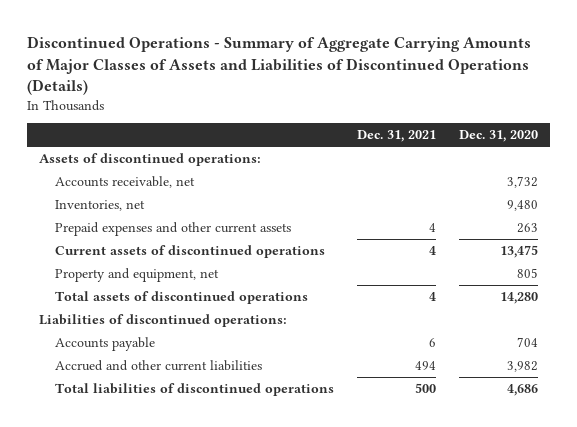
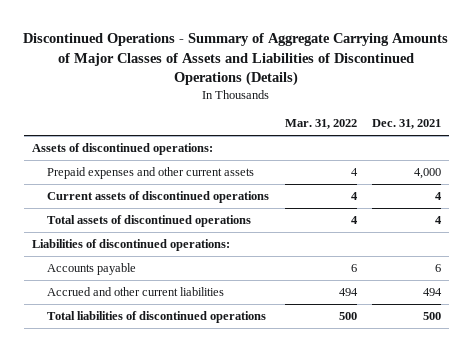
[459,130,539,143] Dec. 31, 2020 -> none
none -> [284,119,357,130] Mar. 31, 2022
[54,175,195,188] Accounts receivable, net -> none
[54,199,145,211] Inventories, net -> none
[428,222,436,232] 4 -> [414,168,442,180] 4,000
[54,267,219,282] Property and equipment, net -> none

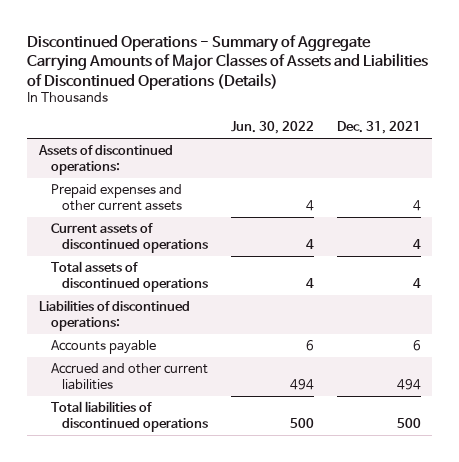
[284,119,357,130] Mar. 31, 2022 -> none
none -> [230,120,314,134] Jun. 30, 2022
[414,168,442,180] 4,000 -> [412,199,421,211] 4

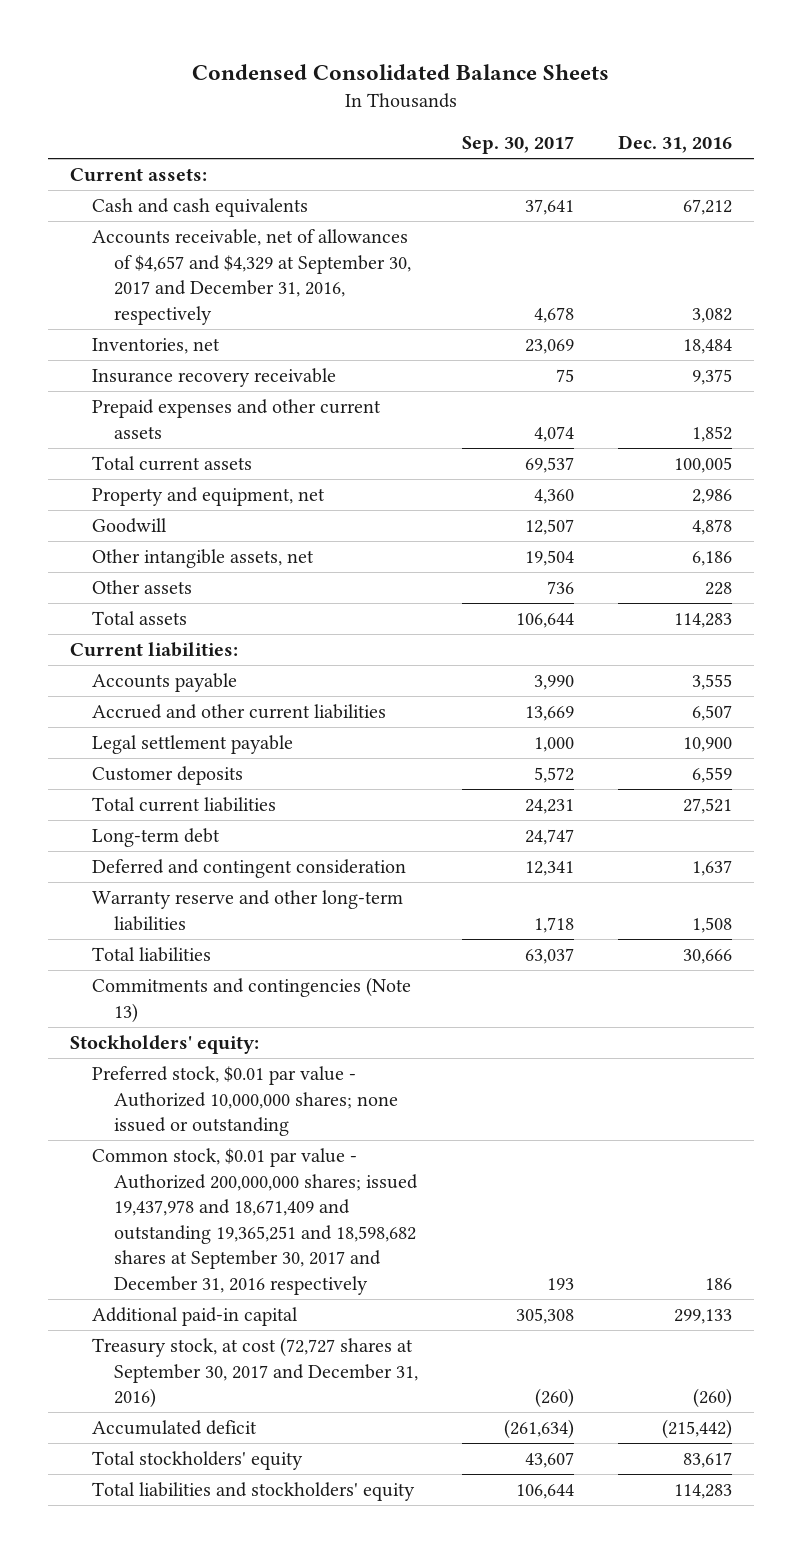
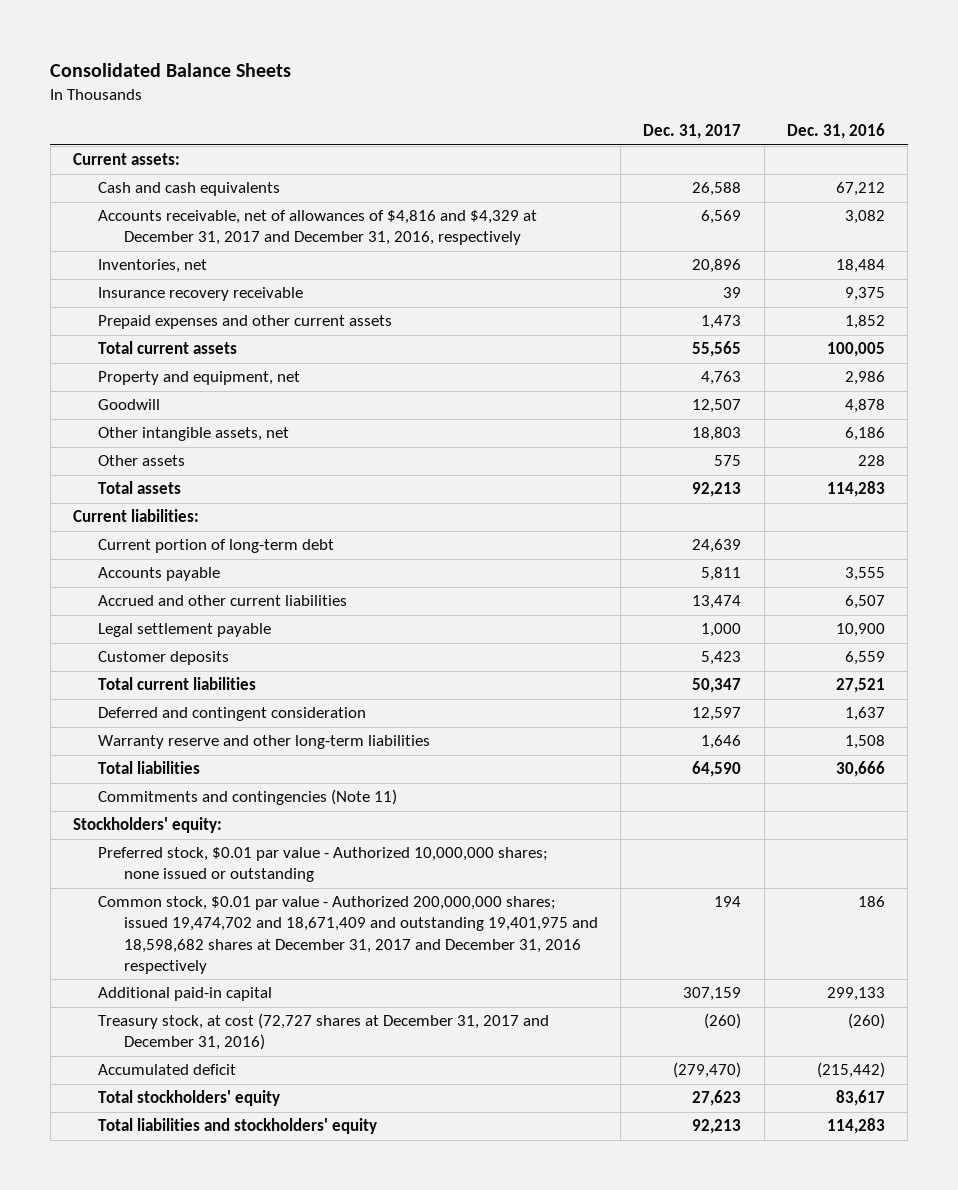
[192,63,610,80] Condensed Consolidated Balance Sheets -> [50,62,292,77] Consolidated Balance Sheets
[462,136,575,155] Sep. 30, 2017 -> none
none -> [643,124,742,140] Dec. 31, 2017
[92,229,412,325] Accounts receivable, net of allowances of $4,657 and $4,329 at September 30, 2017 and December 31, 2016, respectively -> [98,210,538,246] Accounts receivable, net of allowances of $4,816 and $4,329 at December 31, 2017 and December 31, 2016, respectively
none -> [98,539,335,554] Current portion of long-term debt
[92,828,221,848] Long-term debt -> none
[92,977,412,1023] Commitments and contingencies (Note 13) -> [98,789,398,806] Commitments and contingencies (Note 11)
[92,1148,419,1295] Common stock, $0.01 par value - Authorized 200,000,000 shares; issued 19,437,978 and 18,671,409 and outstanding 19,365,251 and 18,598,682 shares at September 30, 2017 and December 31, 2016 respectively -> [98,896,598,974] Common stock, $0.01 par value - Authorized 200,000,000 shares; issued 19,474,702 and 18,671,409 and outstanding 19,401,975 and 18,598,682 shares at December 31, 2017 and December 31, 2016 respectively
[92,1337,419,1409] Treasury stock, at cost (72,727 shares at September 30, 2017 and December 31, 2016) -> [98,1013,550,1051] Treasury stock, at cost (72,727 shares at December 31, 2017 and December 31, 2016)

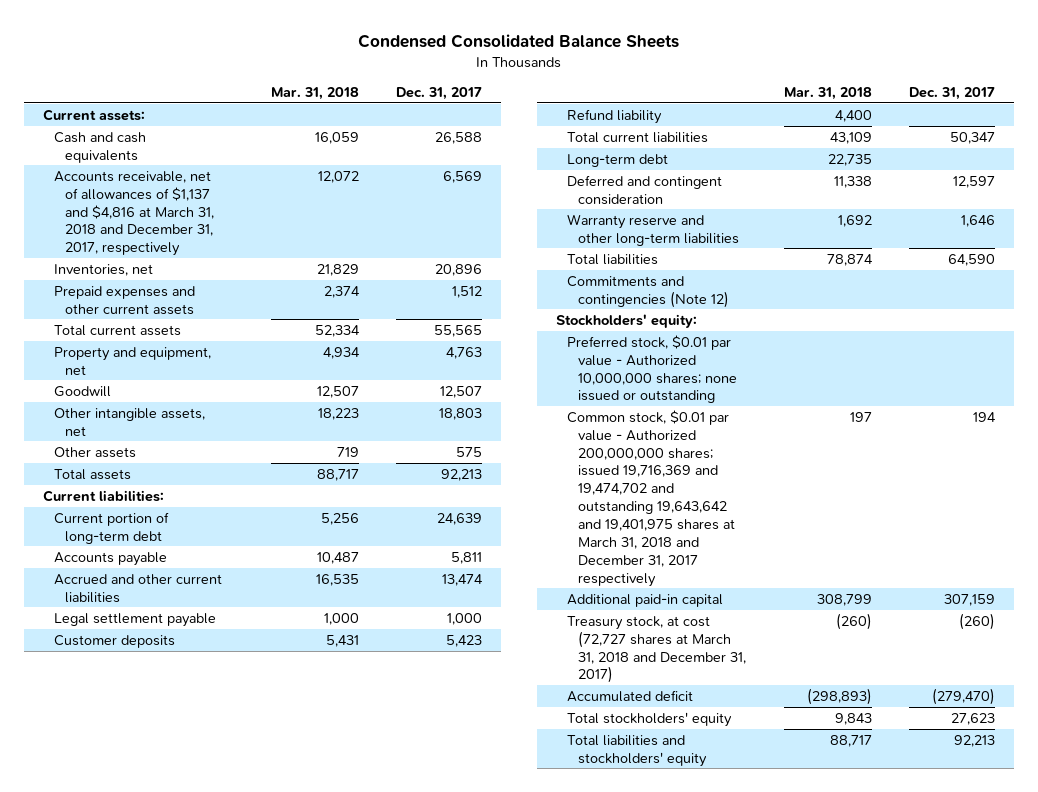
[50,62,292,77] Consolidated Balance Sheets -> [357,33,679,48] Condensed Consolidated Balance Sheets
[786,123,885,140] Dec. 31, 2016 -> none
none -> [270,87,359,101] Mar. 31, 2018
[98,210,538,246] Accounts receivable, net of allowances of $4,816 and $4,329 at December 31, 2017 and December 31, 2016, respectively -> [53,170,215,257] Accounts receivable, net of allowances of $1,137 and $4,816 at March 31, 2018 and December 31, 2017, respectively
[98,287,304,302] Insurance recovery receivable -> none
[701,315,742,330] 1,473 -> [451,285,482,298] 1,512
none -> [567,108,663,124] Refund liability
none -> [567,153,669,167] Long-term debt
[98,789,398,806] Commitments and contingencies (Note 11) -> [567,275,730,308] Commitments and contingencies (Note 12)
[98,896,598,974] Common stock, $0.01 par value - Authorized 200,000,000 shares; issued 19,474,702 and 18,671,409 and outstanding 19,401,975 and 18,598,682 shares at December 31, 2017 and December 31, 2016 respectively -> [567,409,736,587] Common stock, $0.01 par value - Authorized 200,000,000 shares; issued 19,716,369 and 19,474,702 and outstanding 19,643,642 and 19,401,975 shares at March 31, 2018 and December 31, 2017 respectively
[98,1013,550,1051] Treasury stock, at cost (72,727 shares at December 31, 2017 and December 31, 2016) -> [567,615,747,684] Treasury stock, at cost (72,727 shares at March 31, 2018 and December 31, 2017)

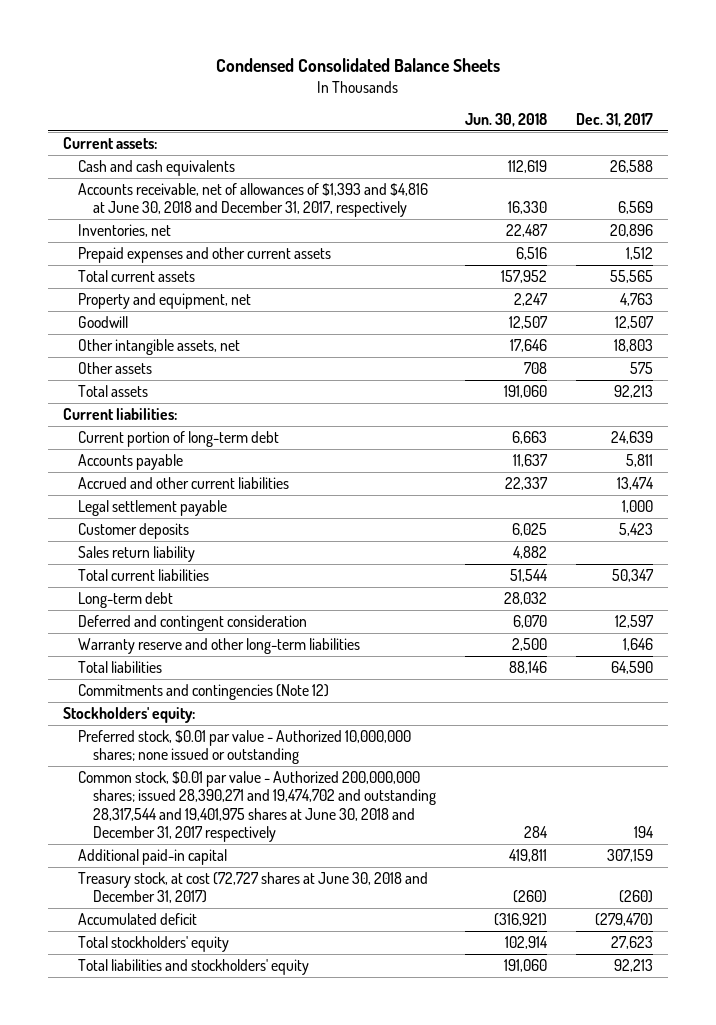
[270,87,359,101] Mar. 31, 2018 -> none
none -> [465,113,548,128] Jun. 30, 2018
[53,170,215,257] Accounts receivable, net of allowances of $1,137 and $4,816 at March 31, 2018 and December 31, 2017, respectively -> [77,183,428,218] Accounts receivable, net of allowances of $1,393 and $4,816 at June 30, 2018 and December 31, 2017, respectively
[567,108,663,124] Refund liability -> [77,546,195,563] Sales return liability
[567,409,736,587] Common stock, $0.01 par value - Authorized 200,000,000 shares; issued 19,716,369 and 19,474,702 and outstanding 19,643,642 and 19,401,975 shares at March 31, 2018 and December 31, 2017 respectively -> [77,771,437,843] Common stock, $0.01 par value - Authorized 200,000,000 shares; issued 28,390,271 and 19,474,702 and outstanding 28,317,544 and 19,401,975 shares at June 30, 2018 and December 31, 2017 respectively
[567,615,747,684] Treasury stock, at cost (72,727 shares at March 31, 2018 and December 31, 2017) -> [77,872,428,904] Treasury stock, at cost (72,727 shares at June 30, 2018 and December 31, 2017)

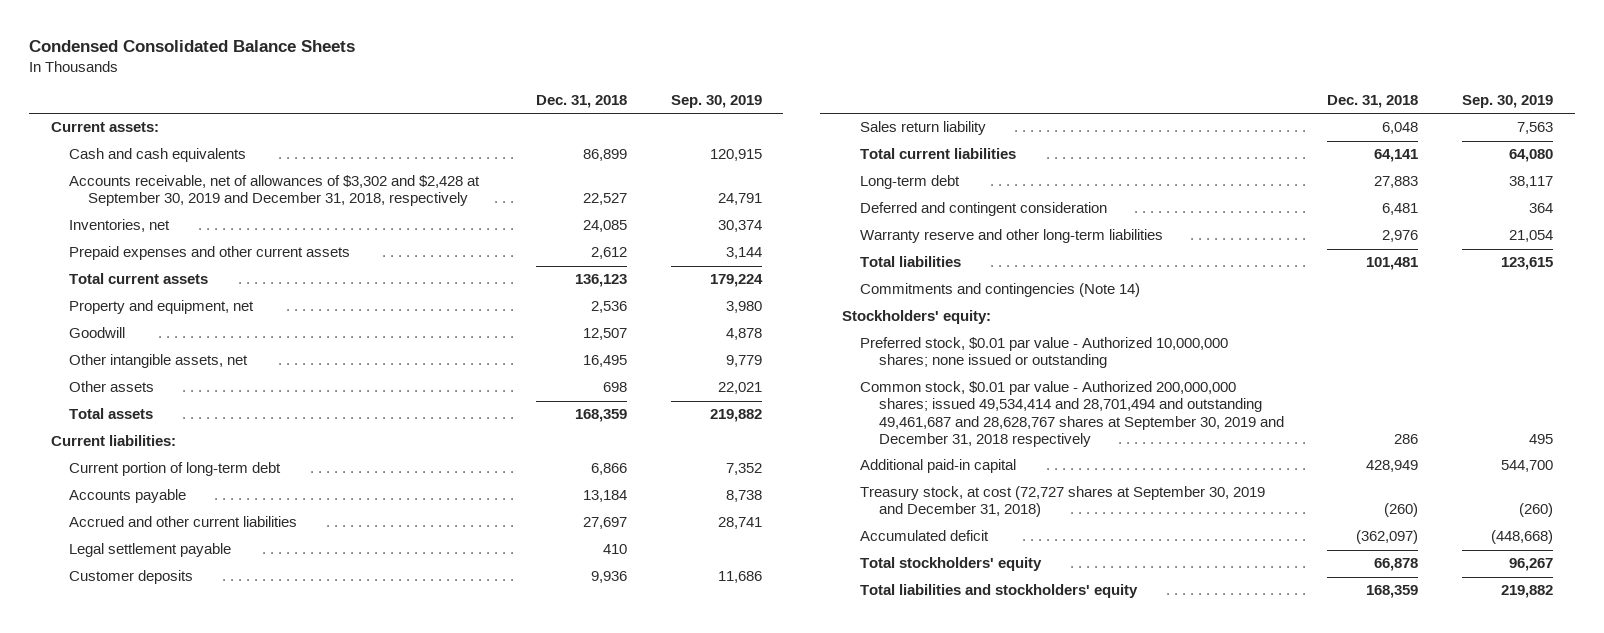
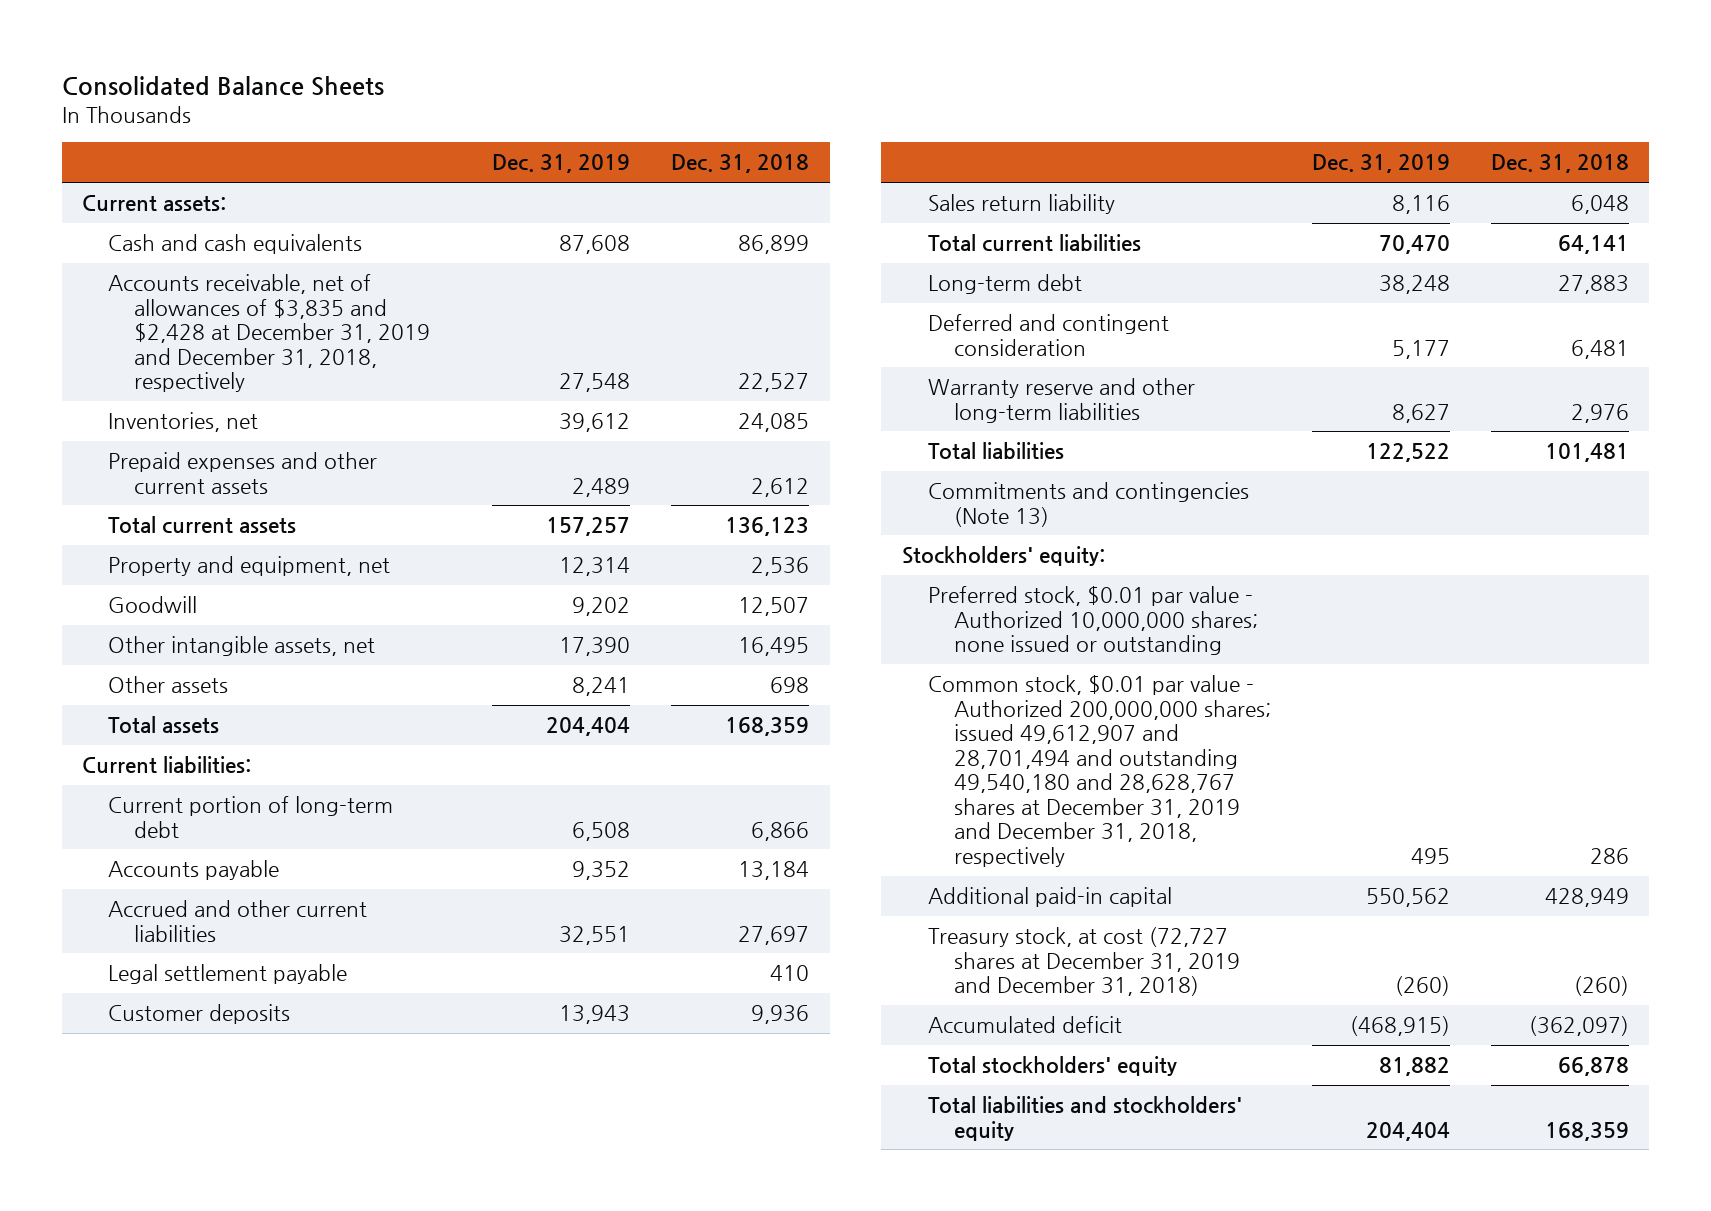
[28,39,355,52] Condensed Consolidated Balance Sheets -> [61,75,384,96] Consolidated Balance Sheets
[670,95,762,109] Sep. 30, 2019 -> none
none -> [492,154,631,174] Dec. 31, 2019
[69,175,481,207] Accounts receivable, net of allowances of $3,302 and $2,428 at September 30, 2019 and December 31, 2018, respectively -> [108,274,431,393] Accounts receivable, net of allowances of $3,835 and $2,428 at December 31, 2019 and December 31, 2018, respectively
[860,283,1141,298] Commitments and contingencies (Note 14) -> [927,482,1249,527] Commitments and contingencies (Note 13)
[860,381,1284,447] Common stock, $0.01 par value - Authorized 200,000,000 shares; issued 49,534,414 and 28,701,494 and outstanding 49,461,687 and 28,628,767 shares at September 30, 2019 and December 31, 2018 respectively -> [927,675,1271,867] Common stock, $0.01 par value - Authorized 200,000,000 shares; issued 49,612,907 and 28,701,494 and outstanding 49,540,180 and 28,628,767 shares at December 31, 2019 and December 31, 2018, respectively
[860,486,1266,518] Treasury stock, at cost (72,727 shares at September 30, 2019 and December 31, 2018) -> [927,927,1240,997] Treasury stock, at cost (72,727 shares at December 31, 2019 and December 31, 2018)

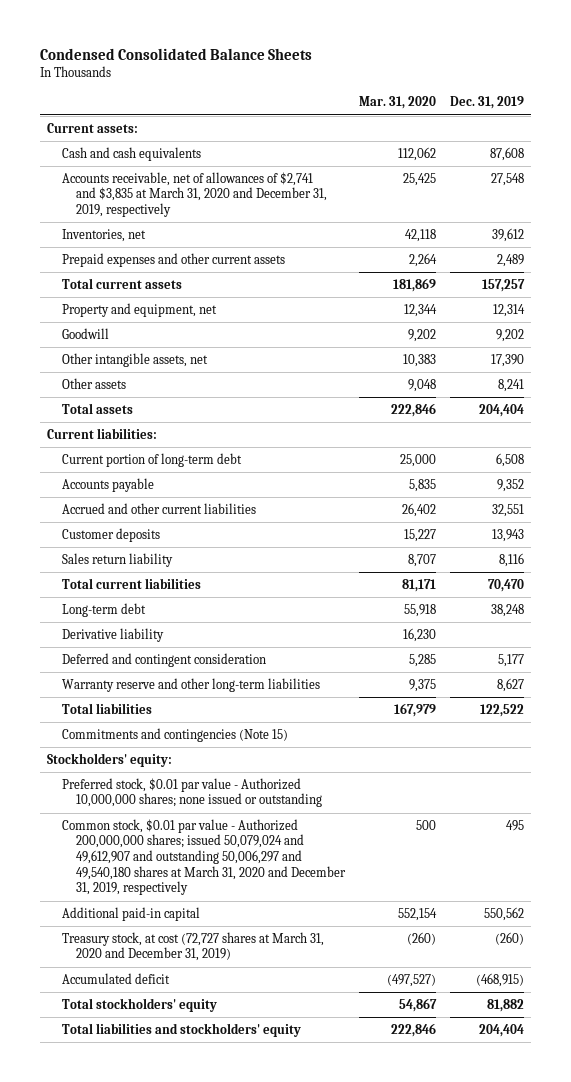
[61,75,384,96] Consolidated Balance Sheets -> [40,47,313,60] Condensed Consolidated Balance Sheets
[671,154,810,174] Dec. 31, 2018 -> none
none -> [358,96,436,110] Mar. 31, 2020
[108,274,431,393] Accounts receivable, net of allowances of $3,835 and $2,428 at December 31, 2019 and December 31, 2018, respectively -> [61,171,327,218] Accounts receivable, net of allowances of $2,741 and $3,835 at March 31, 2020 and December 31, 2019, respectively
[108,964,348,985] Legal settlement payable -> none
none -> [61,627,164,642] Derivative liability
[927,482,1249,527] Commitments and contingencies (Note 13) -> [61,727,288,742] Commitments and contingencies (Note 15)
[927,675,1271,867] Common stock, $0.01 par value - Authorized 200,000,000 shares; issued 49,612,907 and 28,701,494 and outstanding 49,540,180 and 28,628,767 shares at December 31, 2019 and December 31, 2018, respectively -> [61,818,346,896] Common stock, $0.01 par value - Authorized 200,000,000 shares; issued 50,079,024 and 49,612,907 and outstanding 50,006,297 and 49,540,180 shares at March 31, 2020 and December 31, 2019, respectively
[927,927,1240,997] Treasury stock, at cost (72,727 shares at December 31, 2019 and December 31, 2018) -> [61,931,324,962] Treasury stock, at cost (72,727 shares at March 31, 2020 and December 31, 2019)

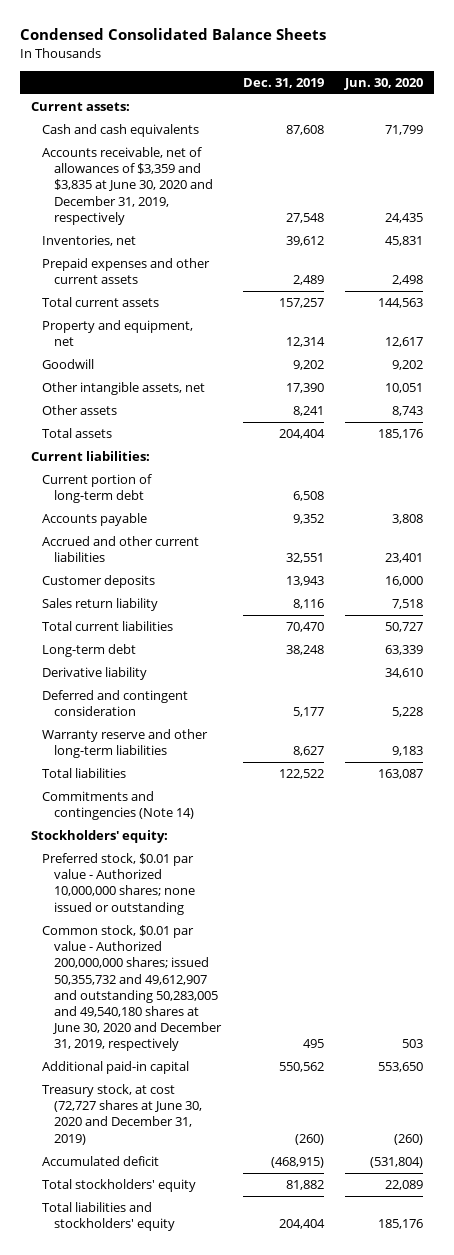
[358,96,436,110] Mar. 31, 2020 -> none
none -> [344,77,424,90] Jun. 30, 2020
[61,171,327,218] Accounts receivable, net of allowances of $2,741 and $3,835 at March 31, 2020 and December 31, 2019, respectively -> [42,147,213,225] Accounts receivable, net of allowances of $3,359 and $3,835 at June 30, 2020 and December 31, 2019, respectively
[61,727,288,742] Commitments and contingencies (Note 15) -> [42,791,194,821] Commitments and contingencies (Note 14)
[61,818,346,896] Common stock, $0.01 par value - Authorized 200,000,000 shares; issued 50,079,024 and 49,612,907 and outstanding 50,006,297 and 49,540,180 shares at March 31, 2020 and December 31, 2019, respectively -> [42,925,222,1052] Common stock, $0.01 par value - Authorized 200,000,000 shares; issued 50,355,732 and 49,612,907 and outstanding 50,283,005 and 49,540,180 shares at June 30, 2020 and December 31, 2019, respectively
[61,931,324,962] Treasury stock, at cost (72,727 shares at March 31, 2020 and December 31, 2019) -> [42,1084,202,1145] Treasury stock, at cost (72,727 shares at June 30, 2020 and December 31, 2019)

